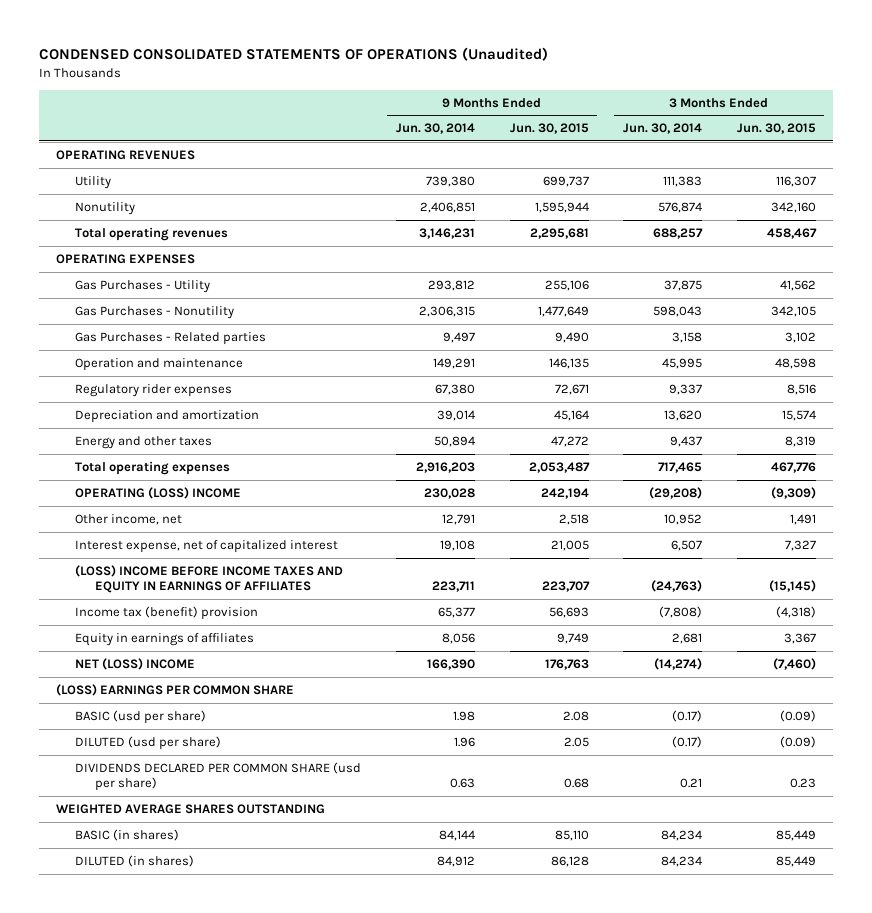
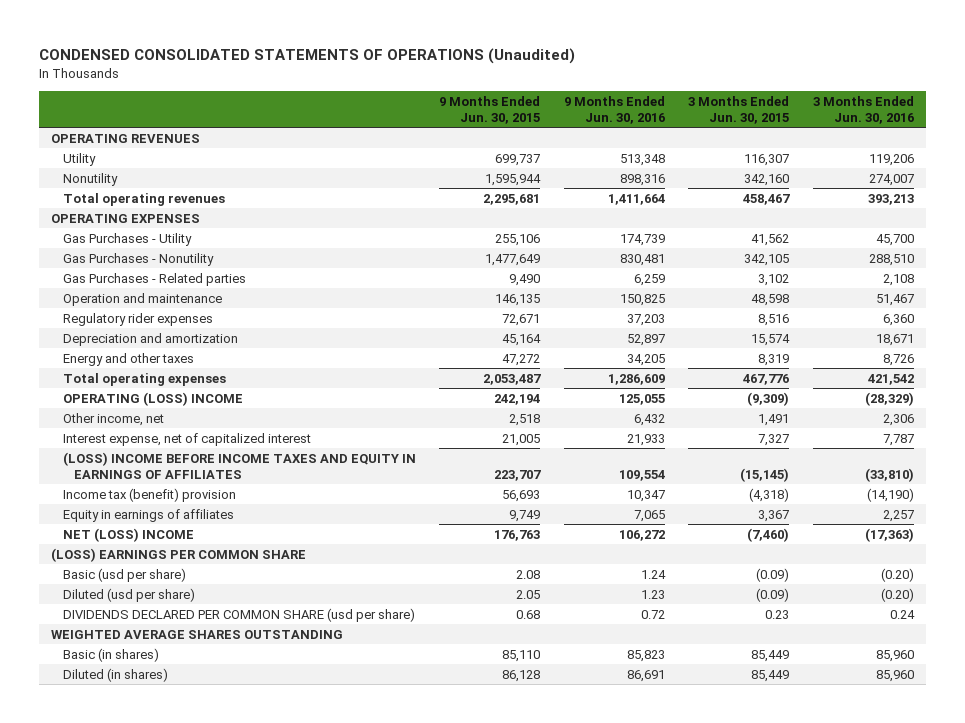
[395,123,475,135] Jun. 30, 2014 -> none
[623,123,703,135] Jun. 30, 2014 -> none
none -> [563,95,665,124] 9 Months Ended Jun. 30, 2016
none -> [812,95,914,124] 3 Months Ended Jun. 30, 2016
[75,709,207,724] BASIC (usd per share) -> [62,567,186,582] Basic (usd per share)
[75,735,222,750] DILUTED (usd per share) -> [62,587,195,602] Diluted (usd per share)
[75,828,180,841] BASIC (in shares) -> [62,647,159,662] Basic (in shares)
[75,854,195,867] DILUTED (in shares) -> [62,667,168,682] Diluted (in shares)

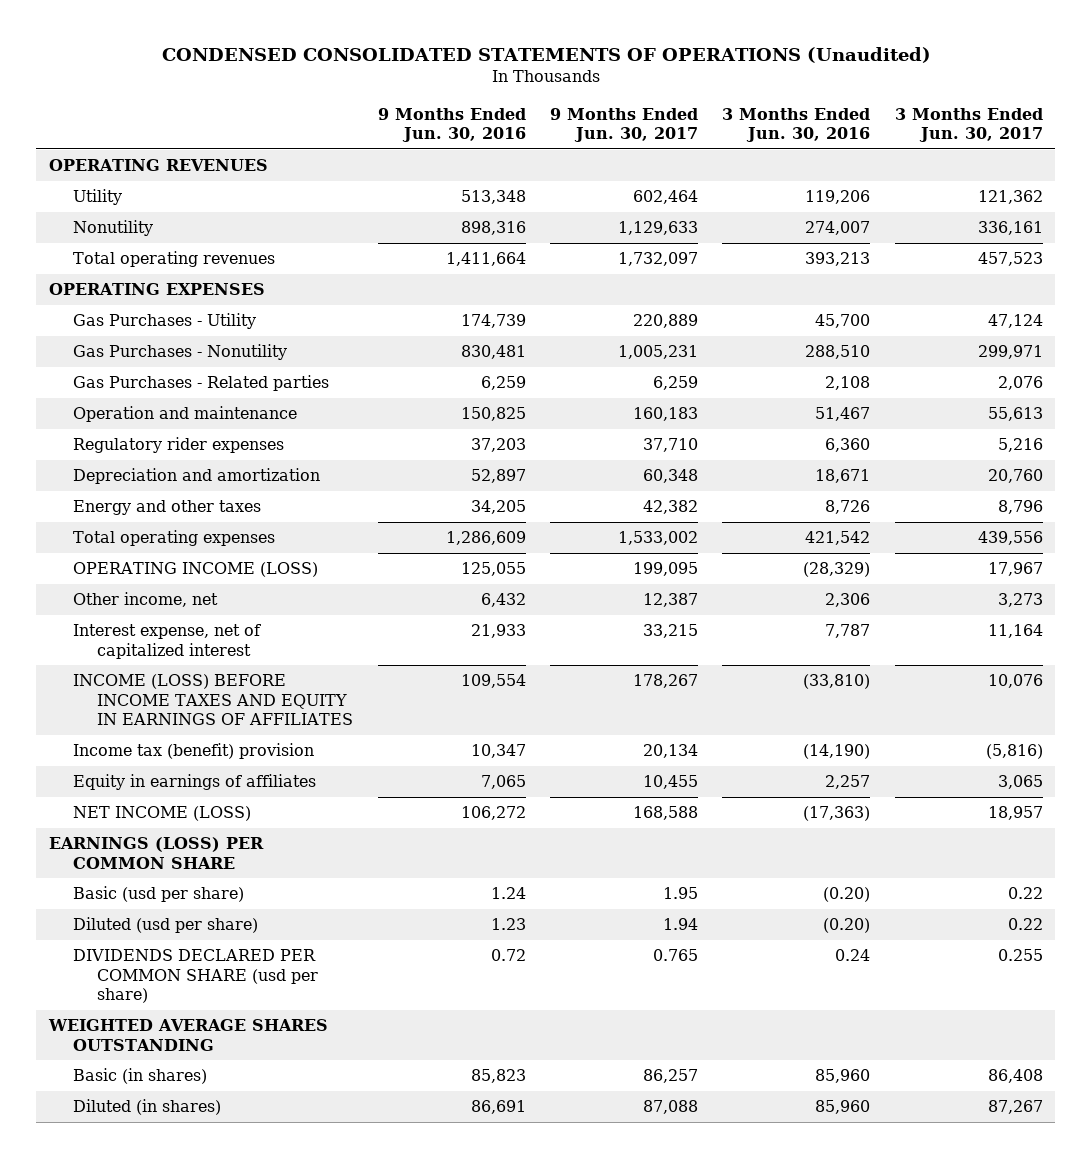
[439,95,541,124] 9 Months Ended Jun. 30, 2015 -> none
[688,95,790,124] 3 Months Ended Jun. 30, 2015 -> none
none -> [550,107,699,143] 9 Months Ended Jun. 30, 2017
none -> [894,107,1043,143] 3 Months Ended Jun. 30, 2017
[62,391,243,406] OPERATING (LOSS) INCOME -> [72,562,318,578] OPERATING INCOME (LOSS)
[62,451,416,479] (LOSS) INCOME BEFORE INCOME TAXES AND EQUITY IN EARNINGS OF AFFILIATES -> [72,674,354,726] INCOME (LOSS) BEFORE INCOME TAXES AND EQUITY IN EARNINGS OF AFFILIATES
[62,527,194,542] NET (LOSS) INCOME -> [72,806,251,822] NET INCOME (LOSS)
[51,547,307,562] (LOSS) EARNINGS PER COMMON SHARE -> [48,837,264,869] EARNINGS (LOSS) PER COMMON SHARE

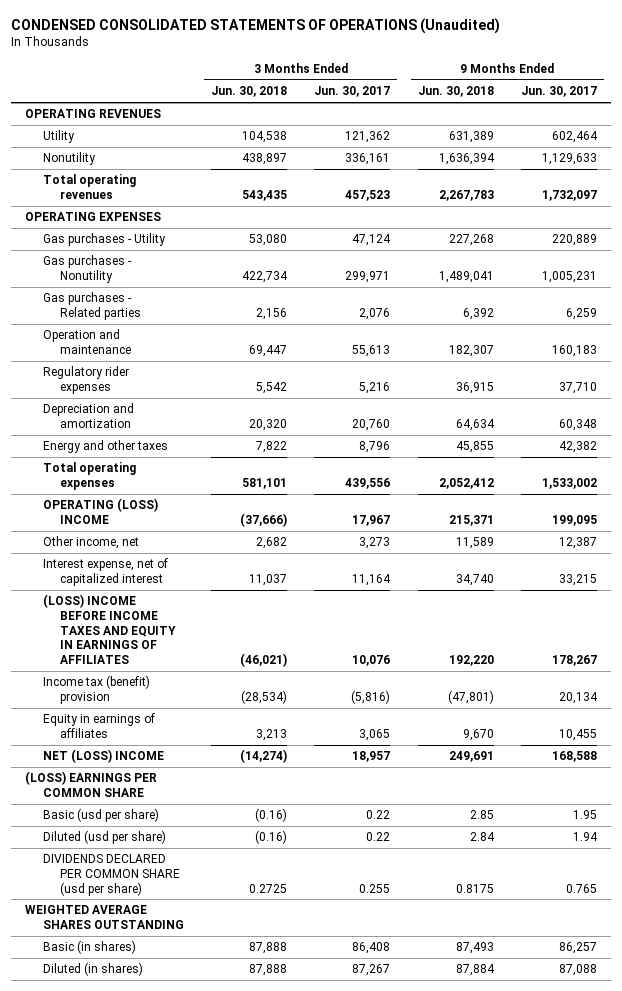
[377,107,526,143] 9 Months Ended Jun. 30, 2016 -> none
[722,107,871,143] 3 Months Ended Jun. 30, 2016 -> none
none -> [210,86,287,98] Jun. 30, 2018
none -> [417,86,494,98] Jun. 30, 2018
[72,313,256,330] Gas Purchases - Utility -> [42,233,166,247] Gas purchases - Utility
[72,344,287,361] Gas Purchases - Nonutility -> [42,255,132,283] Gas purchases - Nonutility
[72,375,329,392] Gas Purchases - Related parties -> [42,292,142,320] Gas purchases - Related parties
[72,562,318,578] OPERATING INCOME (LOSS) -> [42,498,158,524] OPERATING (LOSS) INCOME
[72,674,354,726] INCOME (LOSS) BEFORE INCOME TAXES AND EQUITY IN EARNINGS OF AFFILIATES -> [42,594,177,664] (LOSS) INCOME BEFORE INCOME TAXES AND EQUITY IN EARNINGS OF AFFILIATES
[72,806,251,822] NET INCOME (LOSS) -> [42,749,164,764] NET (LOSS) INCOME
[48,837,264,869] EARNINGS (LOSS) PER COMMON SHARE -> [24,771,157,797] (LOSS) EARNINGS PER COMMON SHARE

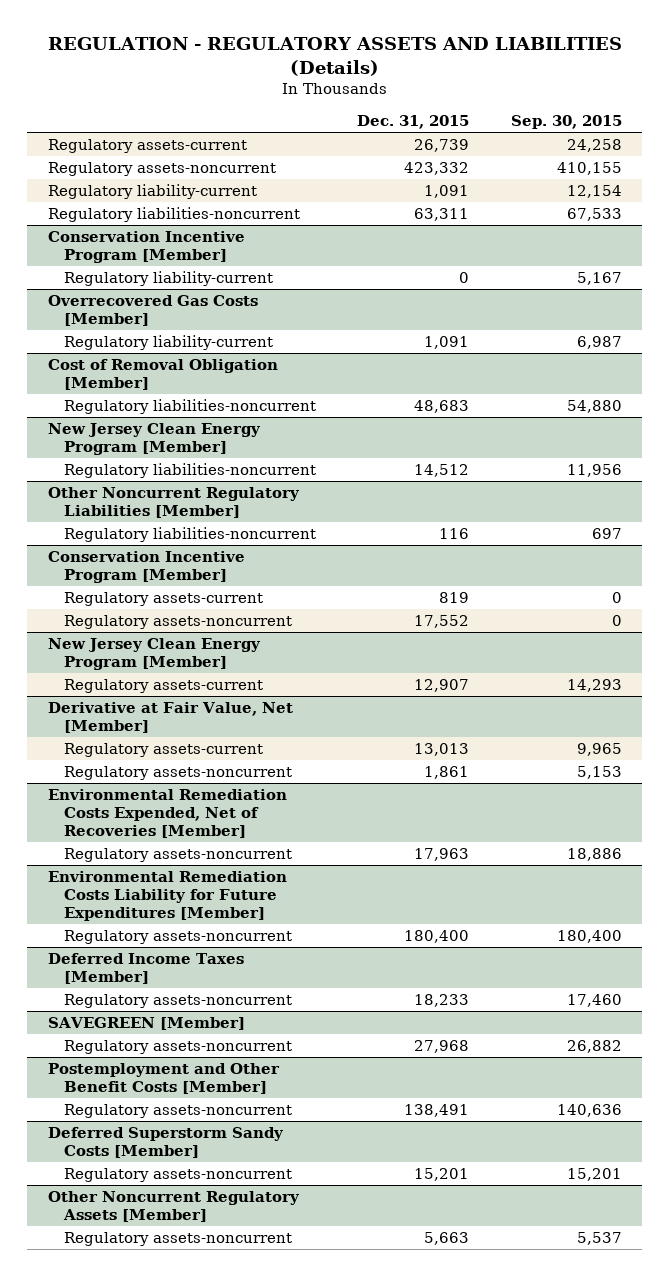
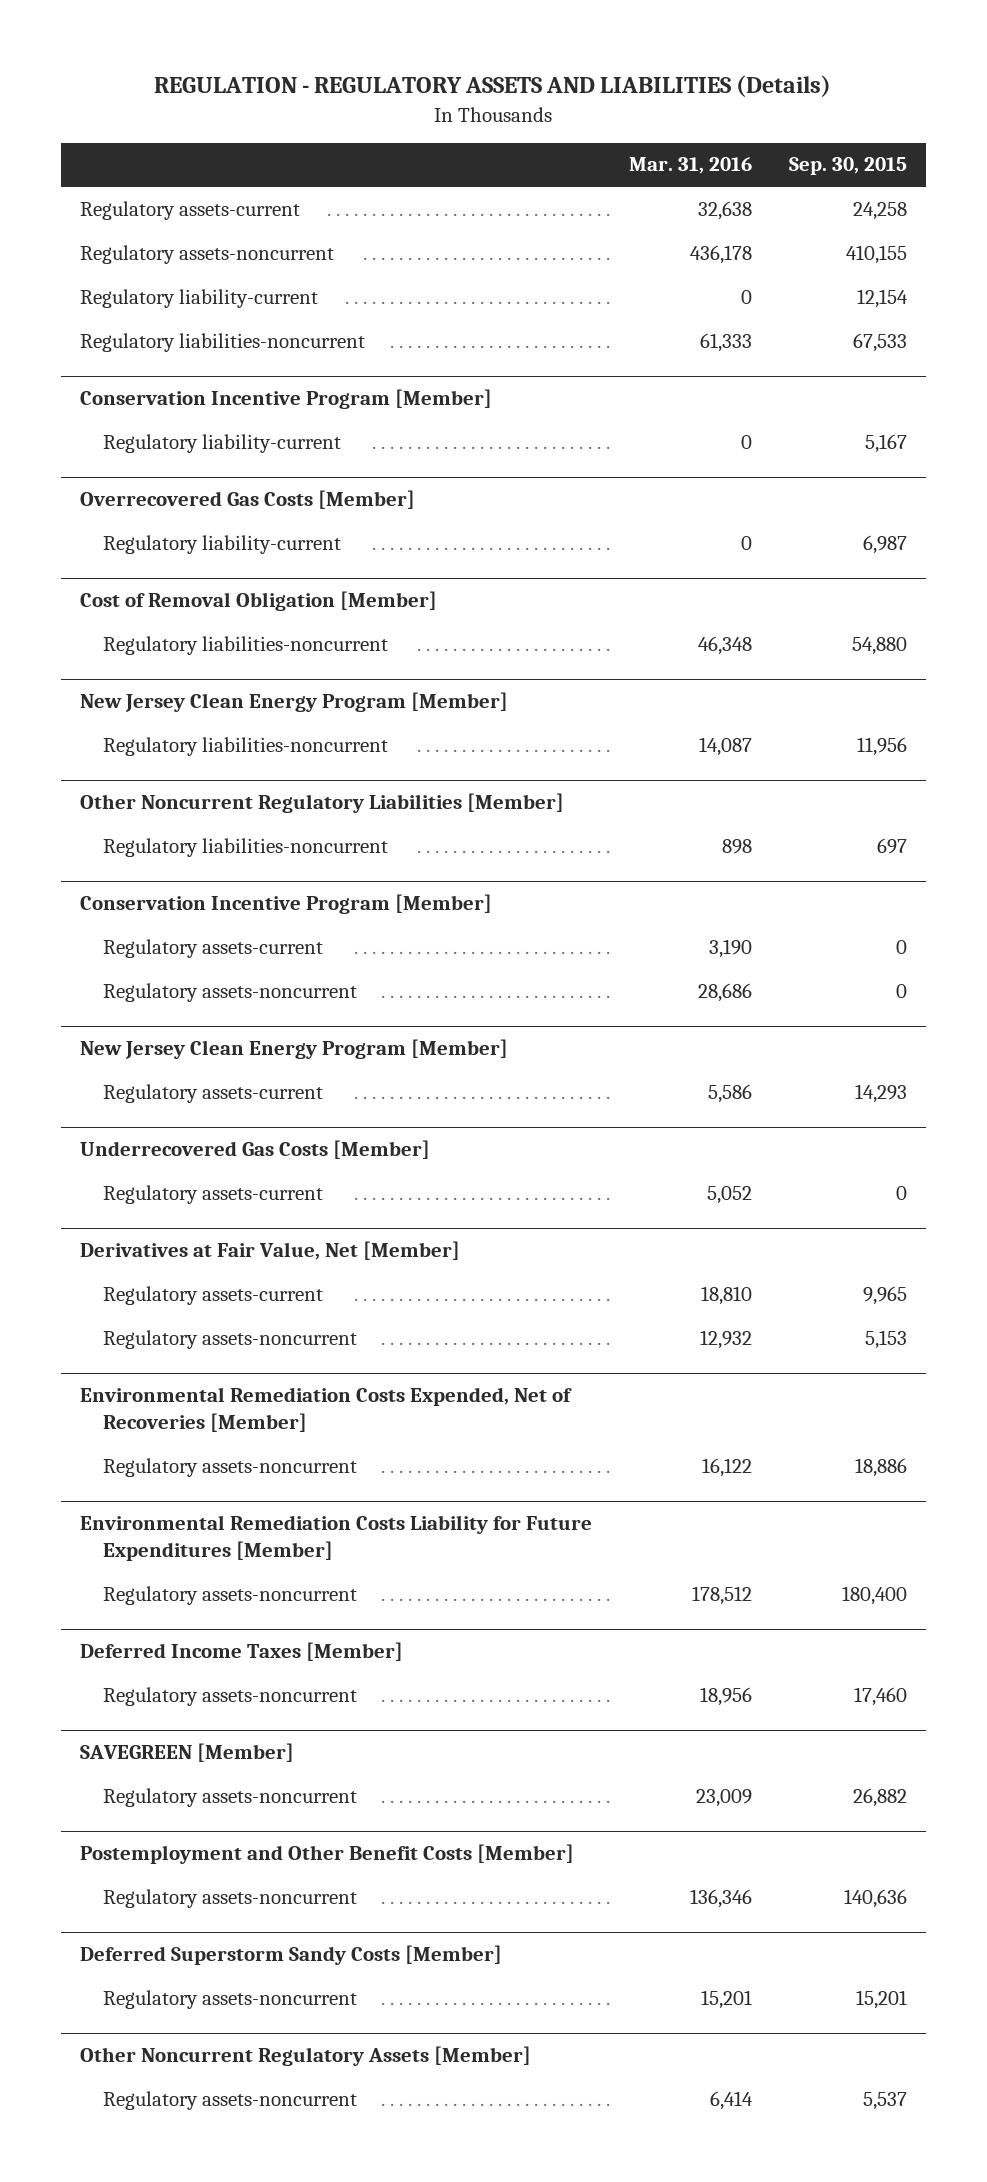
[357,115,470,130] Dec. 31, 2015 -> none
none -> [628,157,752,175] Mar. 31, 2016
none -> [79,1140,430,1160] Underrecovered Gas Costs [Member]
none -> [103,1184,324,1204] Regulatory assets-current
[47,702,293,734] Derivative at Fair Value, Net [Member] -> [79,1241,460,1261] Derivatives at Fair Value, Net [Member]

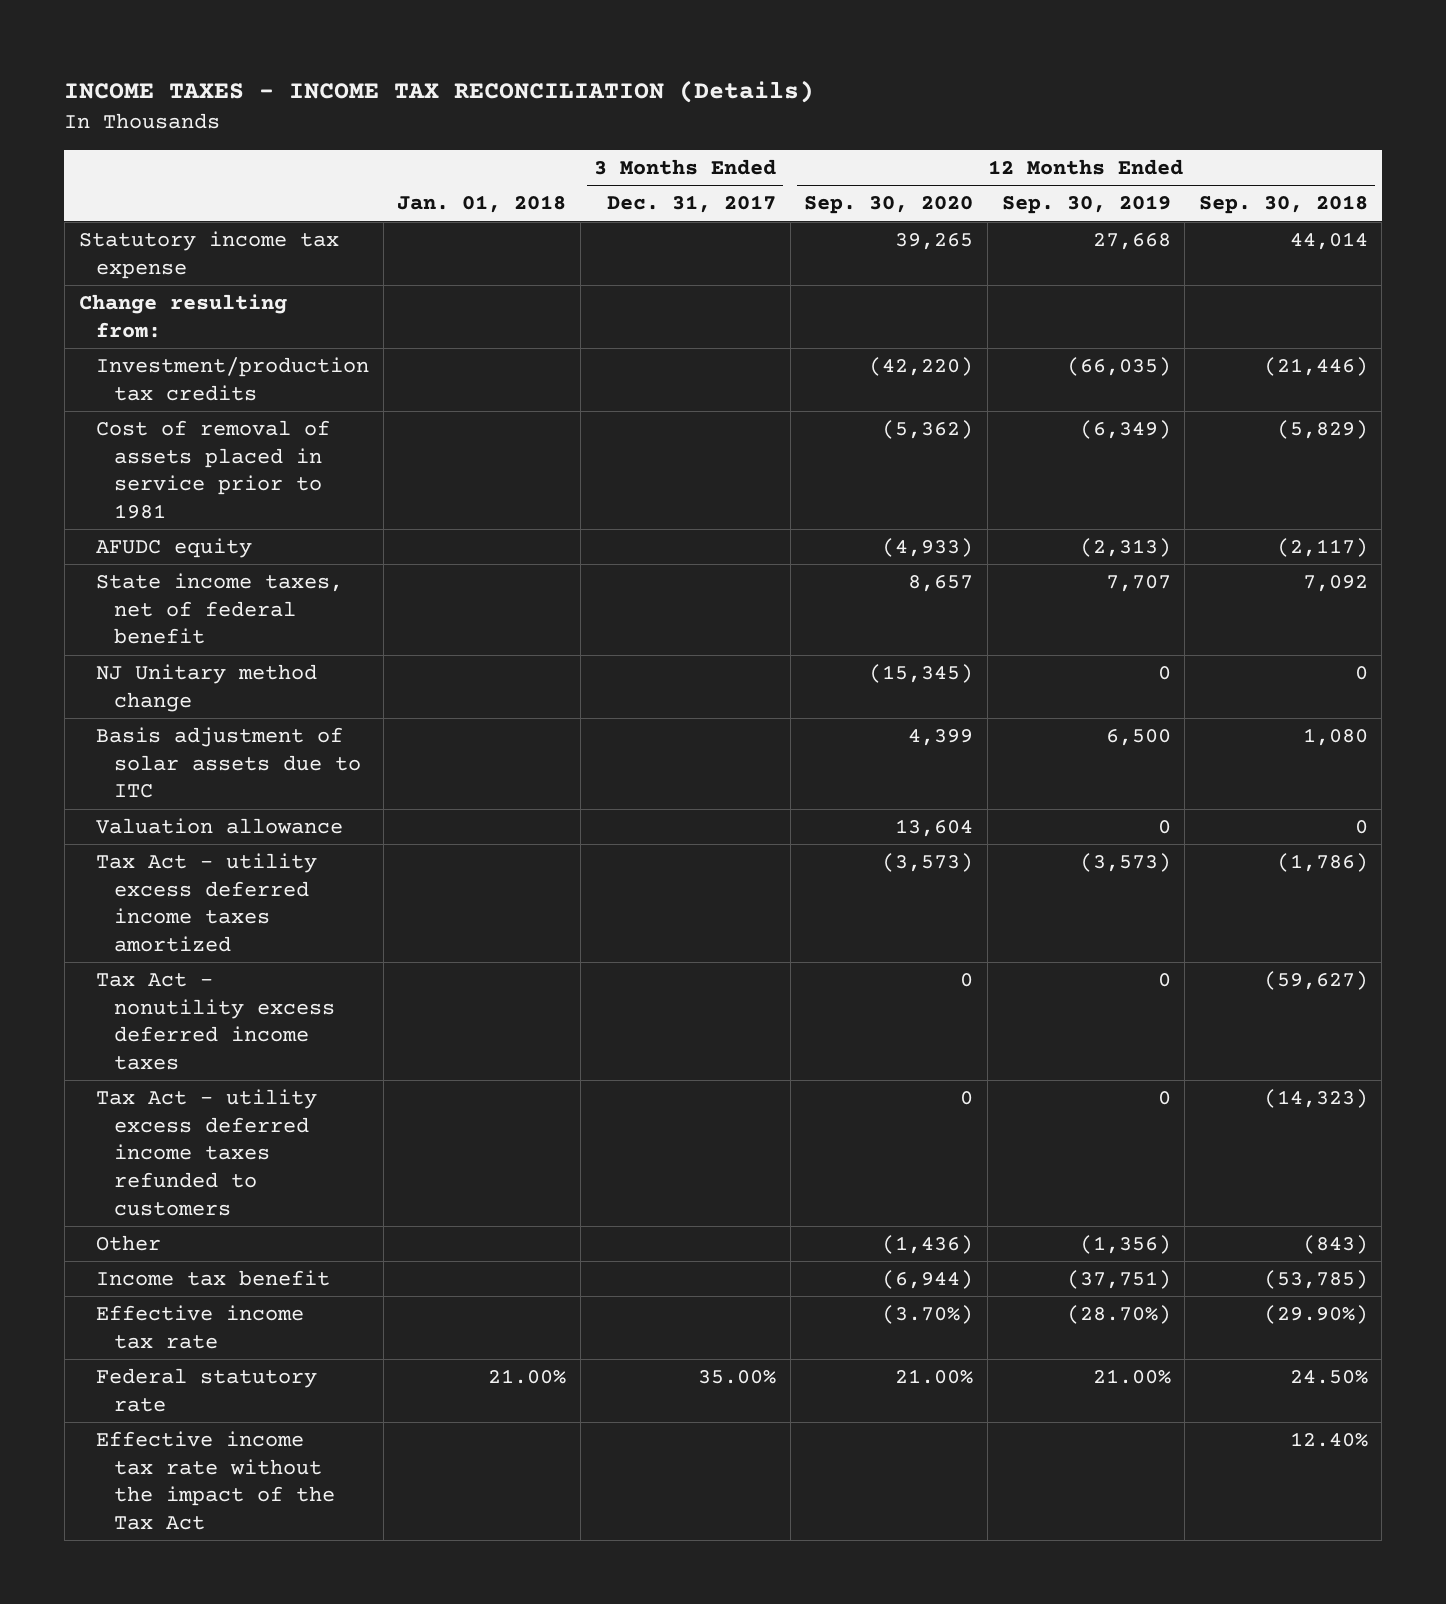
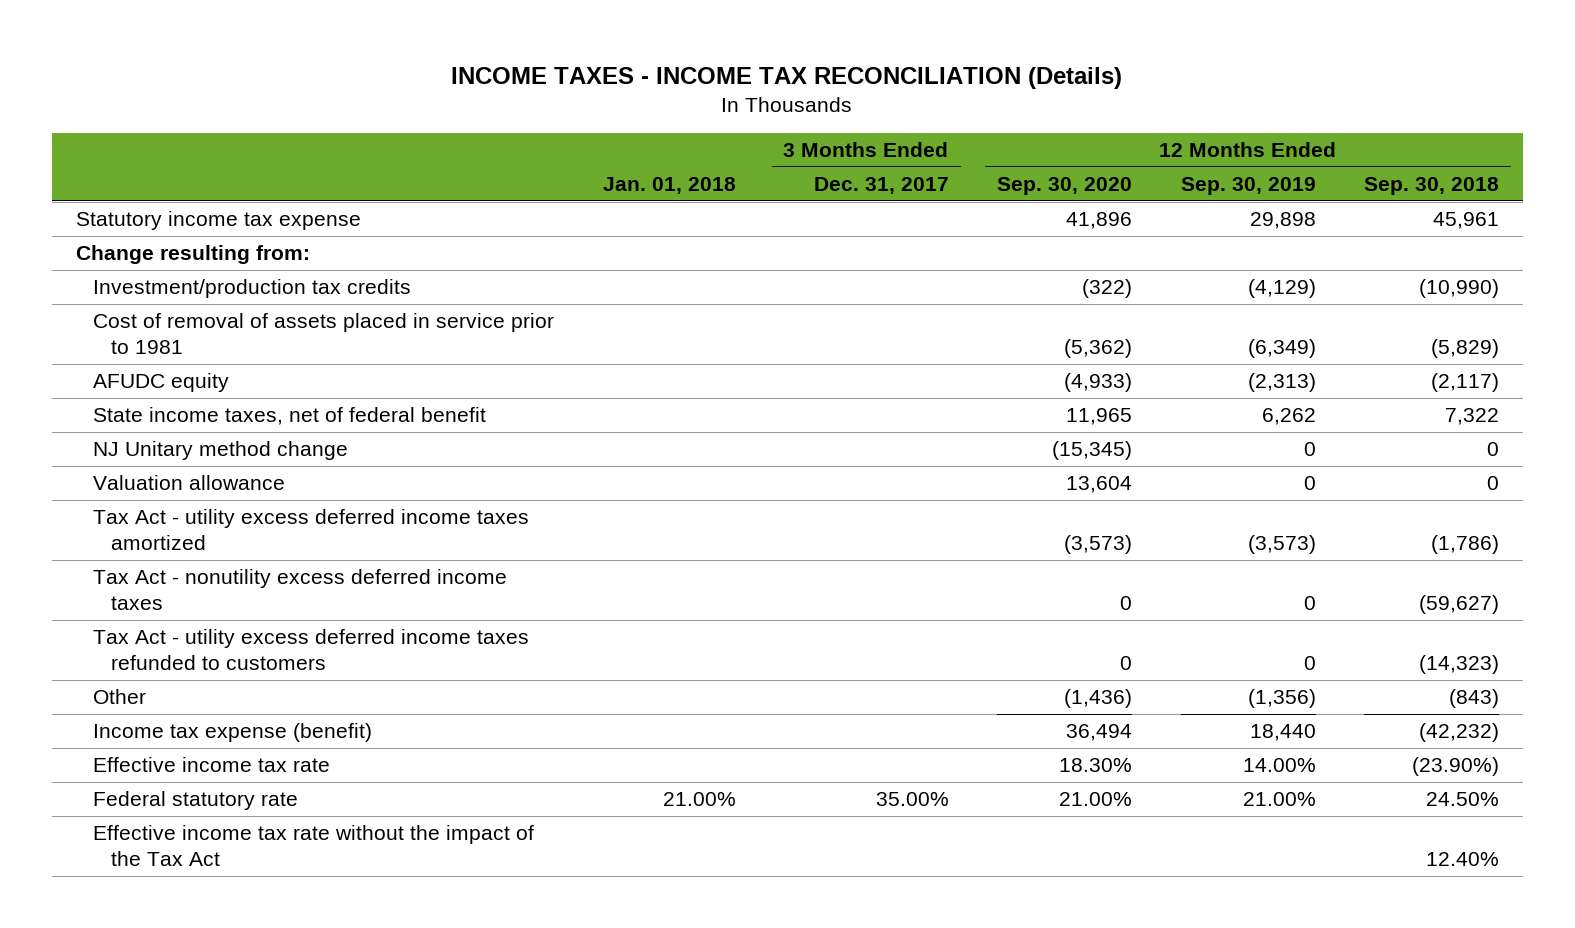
[895,233,974,251] 39,265 -> [1066,212,1133,230] 41,896
[1092,233,1171,251] 27,668 -> [1249,212,1316,230] 29,898
[1289,232,1368,251] 44,014 -> [1432,212,1499,230] 45,961
[869,357,974,377] (42,220) -> [1082,279,1133,299] (322)
[1066,357,1171,377] (66,035) -> [1247,279,1316,299] (4,129)
[1263,357,1368,377] (21,446) -> [1418,279,1499,299] (10,990)
[908,575,974,593] 8,657 -> [1066,408,1133,426] 11,965
[1105,575,1171,593] 7,707 -> [1261,408,1316,426] 6,262
[1302,575,1368,593] 7,092 -> [1444,408,1499,426] 7,322
[96,727,361,799] Basis adjustment of solar assets due to ITC -> none
[96,1270,331,1287] Income tax benefit -> [93,723,373,743] Income tax expense (benefit)
[882,1270,974,1290] (6,944) -> [1066,724,1133,742] 36,494
[1066,1270,1171,1290] (37,751) -> [1249,724,1316,742] 18,440
[1263,1270,1368,1290] (53,785) -> [1418,723,1499,743] (42,232)
[882,1305,974,1325] (3.70%) -> [1059,758,1133,773] 18.30%
[1066,1305,1171,1325] (28.70%) -> [1242,758,1316,773] 14.00%
[1263,1305,1368,1325] (29.90%) -> [1411,757,1499,777] (23.90%)

